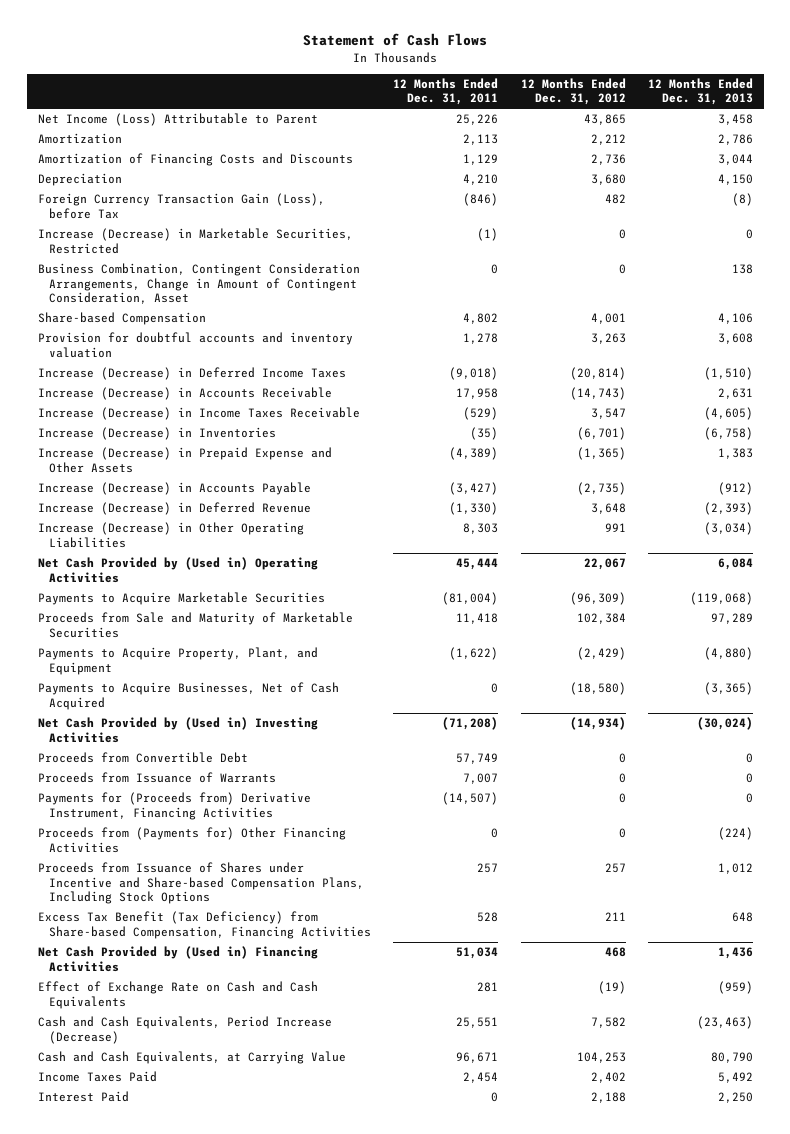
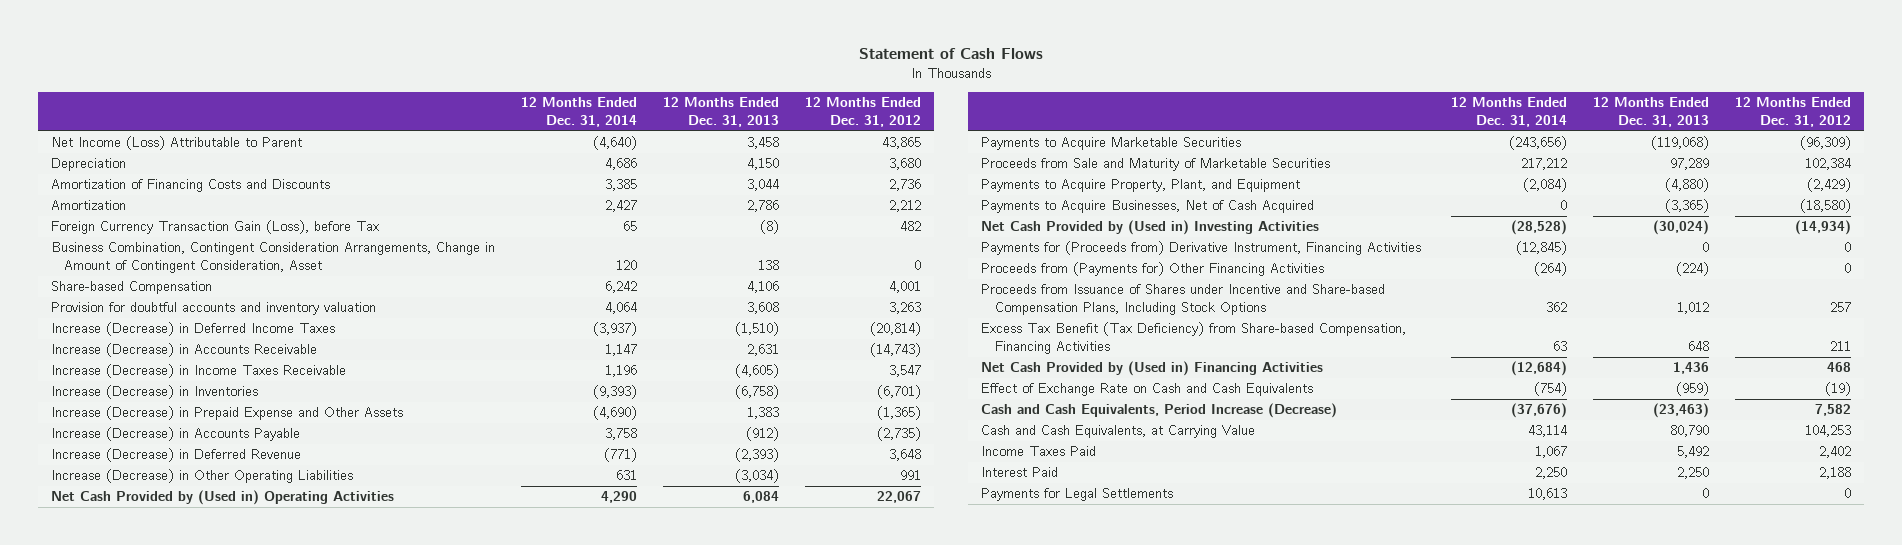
[393,78,499,106] 12 Months Ended Dec. 31, 2011 -> none
none -> [520,97,637,127] 12 Months Ended Dec. 31, 2014
[37,153,353,167] Amortization of Financing Costs and Discounts -> [50,179,330,193] Amortization of Financing Costs and Discounts
[37,133,122,145] Amortization -> [50,200,126,211] Amortization
[37,228,353,254] Increase (Decrease) in Marketable Securities, Restricted -> none
[37,752,248,764] Proceeds from Convertible Debt -> none
[37,772,276,784] Proceeds from Issuance of Warrants -> none
none -> [981,488,1174,502] Payments for Legal Settlements

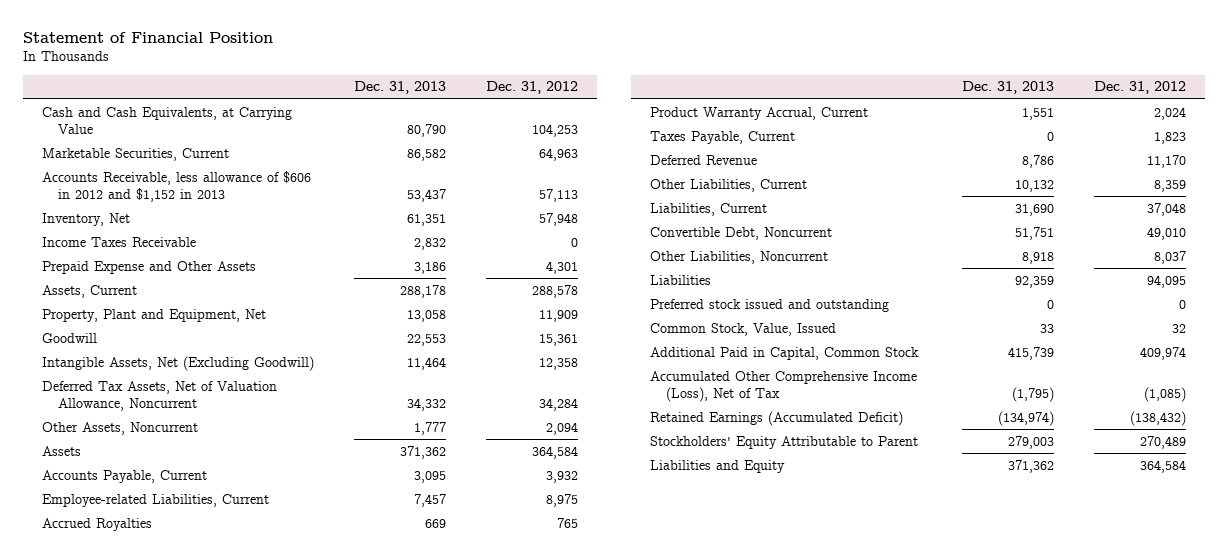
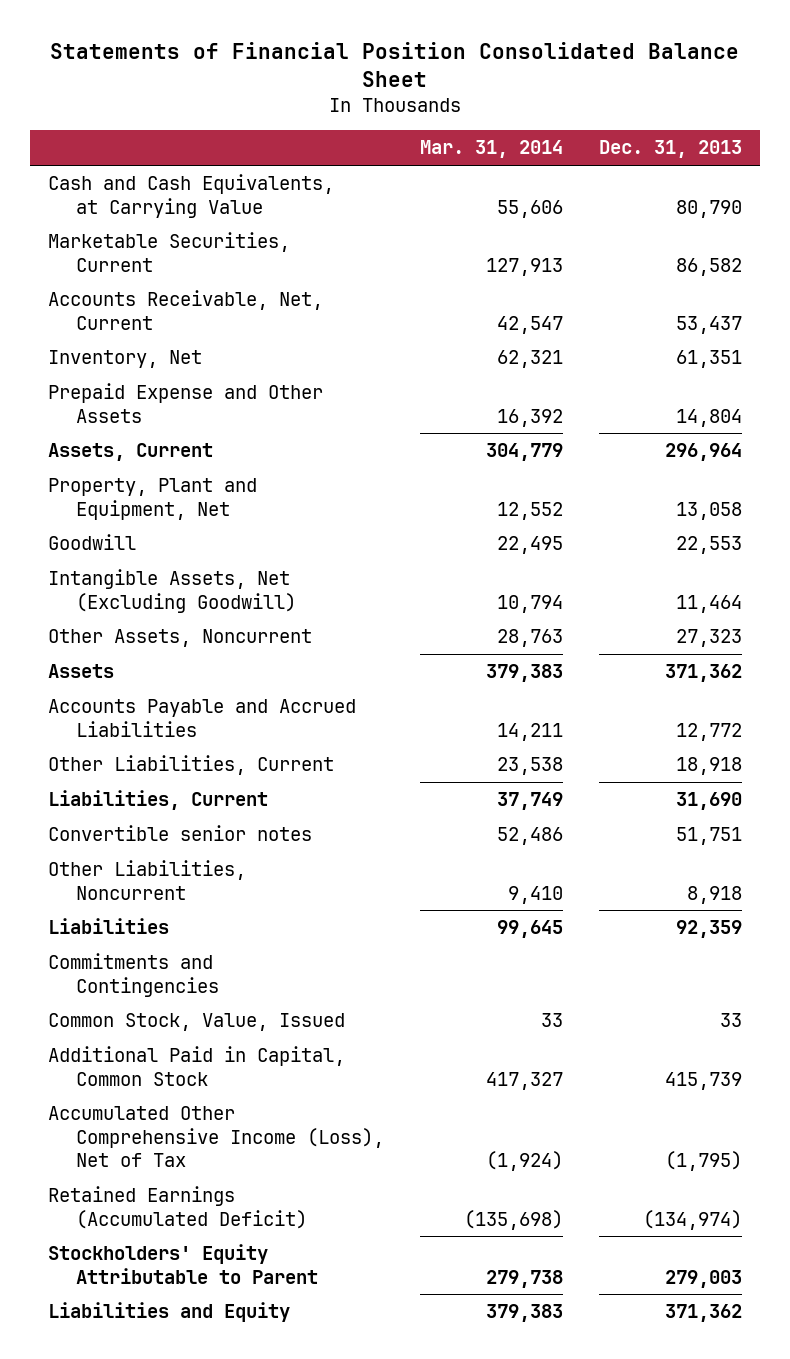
[22,32,273,44] Statement of Financial Position -> [49,41,739,88] Statements of Financial Position Consolidated Balance Sheet
[485,81,578,95] Dec. 31, 2012 -> none
none -> [419,140,563,159] Mar. 31, 2014
[42,170,312,202] Accounts Receivable, less allowance of $606 in 2012 and $1,152 in 2013 -> [47,290,323,330] Accounts Receivable, Net, Current
[42,236,197,247] Income Taxes Receivable -> none
[413,261,446,274] 3,186 -> [675,408,742,427] 14,804
[399,284,446,298] 288,178 -> [664,443,742,462] 296,964
[42,380,278,411] Deferred Tax Assets, Net of Valuation Allowance, Noncurrent -> none
[413,421,446,435] 1,777 -> [675,629,742,648] 27,323
[42,469,208,483] Accounts Payable, Current -> none
[42,493,270,507] Employee-related Liabilities, Current -> none
[42,517,153,531] Accrued Royalties -> none
[650,106,869,120] Product Warranty Accrual, Current -> none
[650,130,796,144] Taxes Payable, Current -> none
[650,154,758,165] Deferred Revenue -> none
none -> [47,699,356,737] Accounts Payable and Accrued Liabilities
[1014,179,1054,192] 10,132 -> [675,757,742,776] 18,918
[650,226,833,240] Convertible Debt, Noncurrent -> [47,825,312,842] Convertible senior notes
[650,298,890,312] Preferred stock issued and outstanding -> none
none -> [47,953,220,997] Commitments and Contingencies

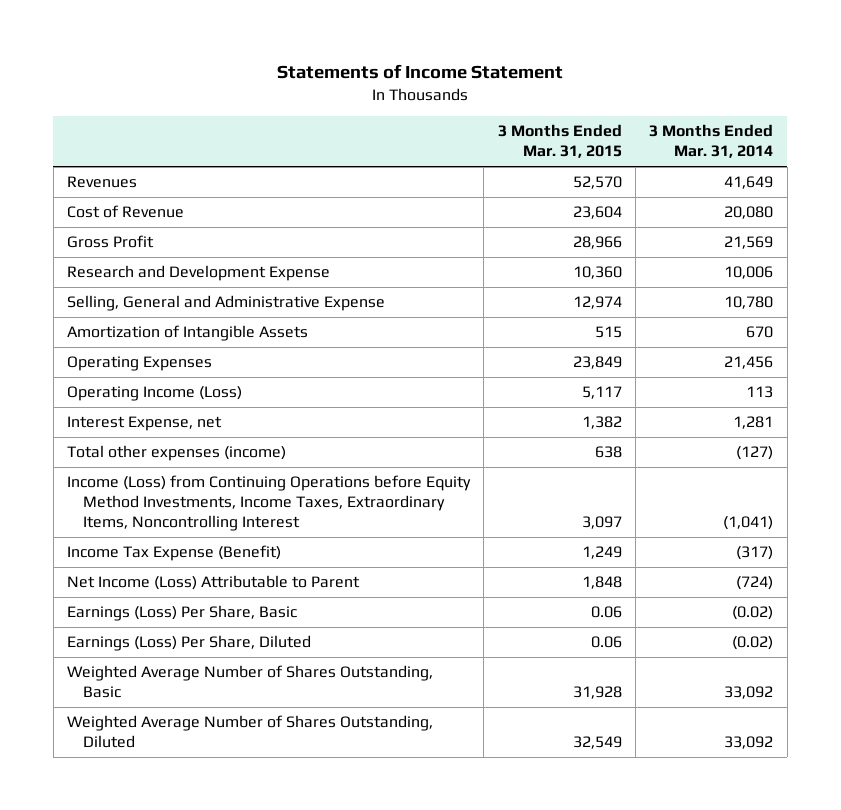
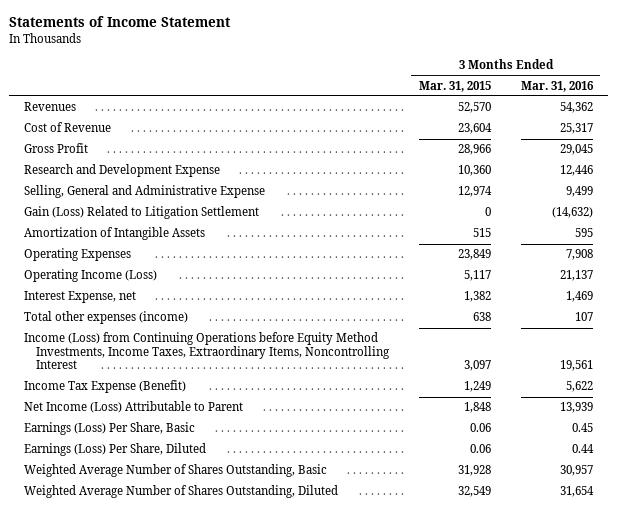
[649,124,774,159] 3 Months Ended Mar. 31, 2014 -> none
none -> [520,80,594,92] Mar. 31, 2016
none -> [24,206,260,220] Gain (Loss) Related to Litigation Settlement

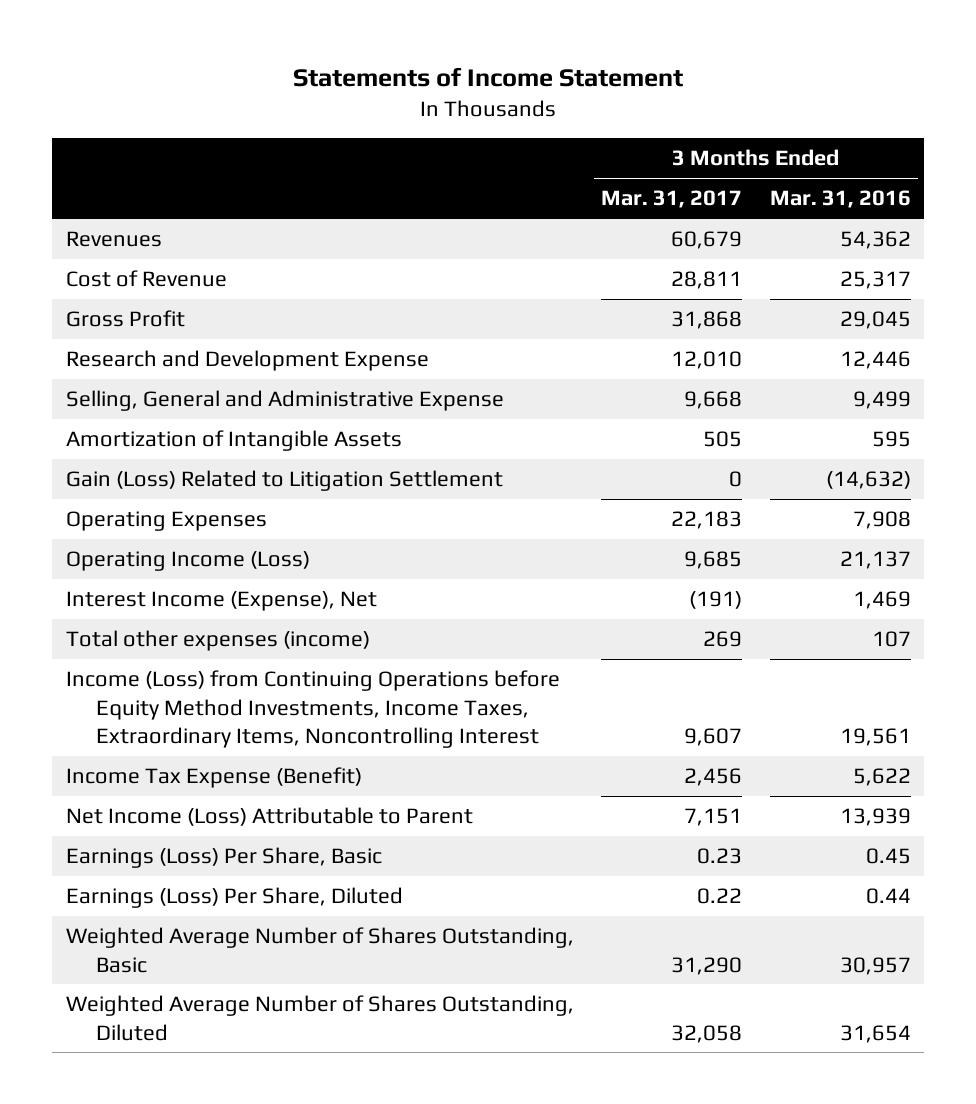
[418,80,491,92] Mar. 31, 2015 -> none
none -> [601,190,743,209] Mar. 31, 2017
[24,206,260,220] Gain (Loss) Related to Litigation Settlement -> [65,470,503,492] Gain (Loss) Related to Litigation Settlement
[24,291,137,304] Interest Expense, net -> [65,591,377,612] Interest Income (Expense), Net

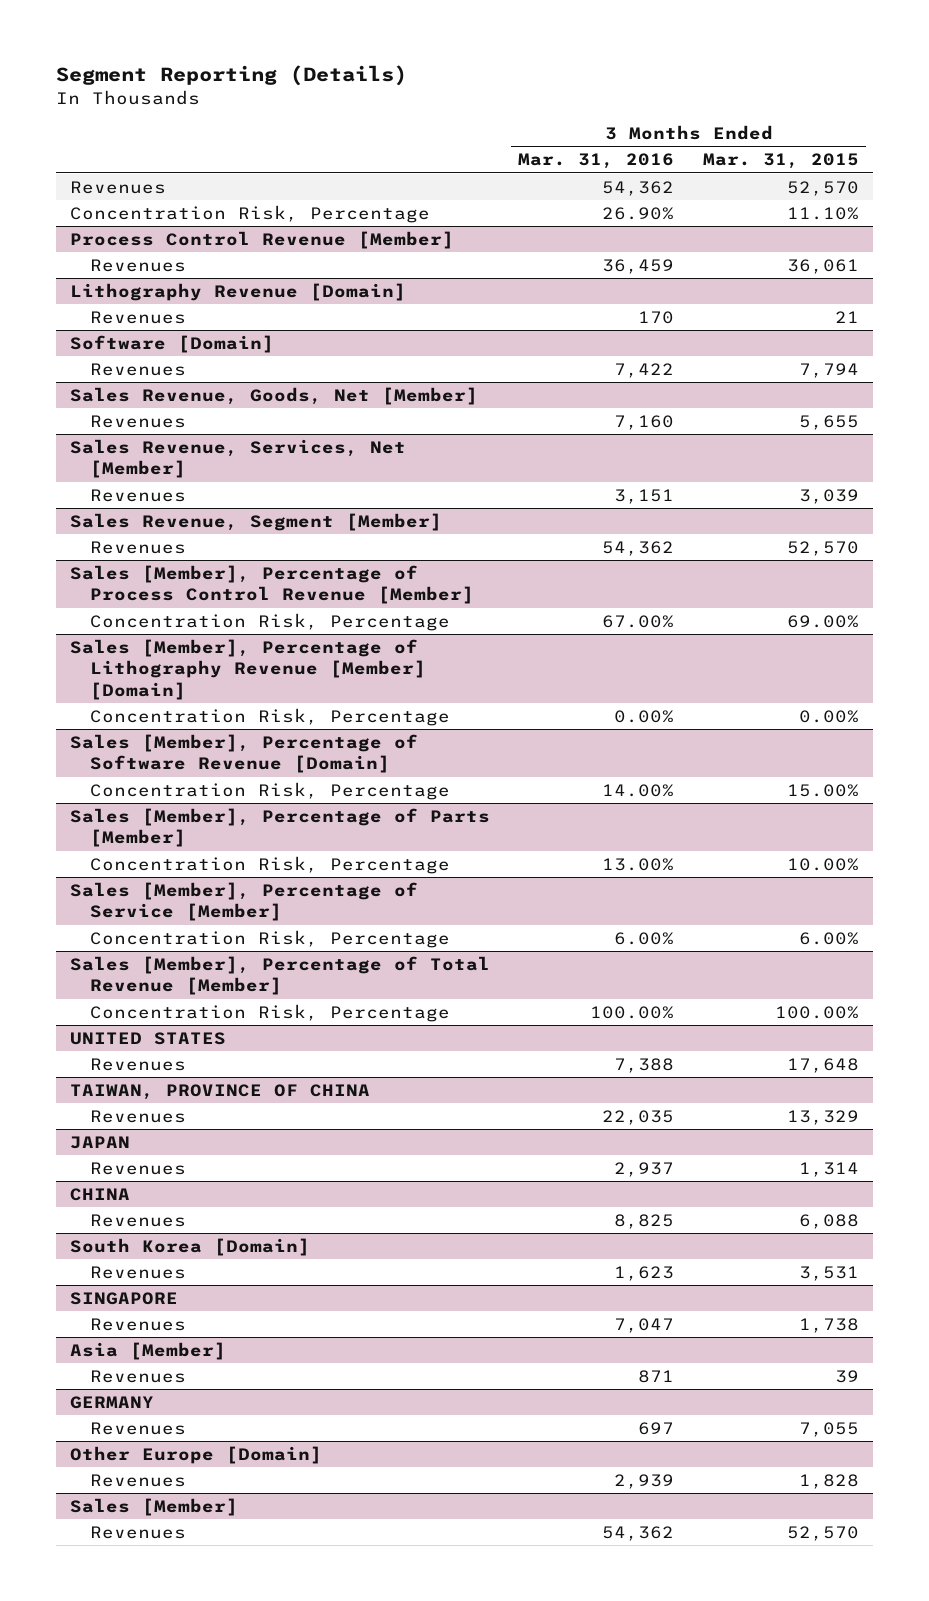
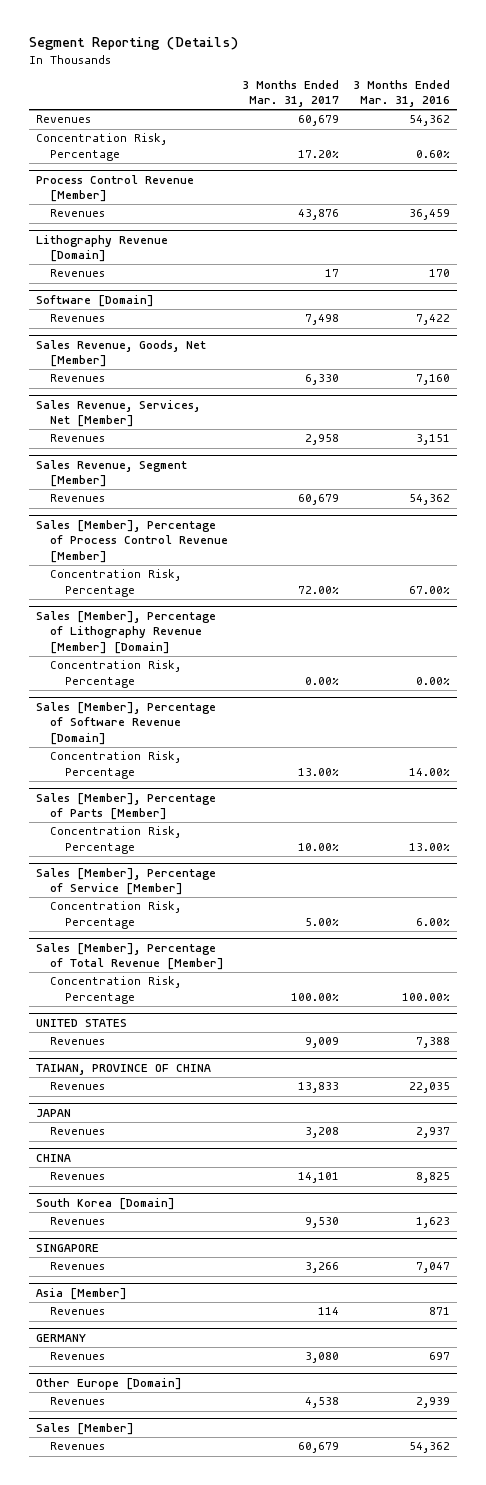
[702,153,859,170] Mar. 31, 2015 -> none
none -> [242,80,340,108] 3 Months Ended Mar. 31, 2017
[602,206,675,220] 26.90% -> [416,149,451,158] 0.60%

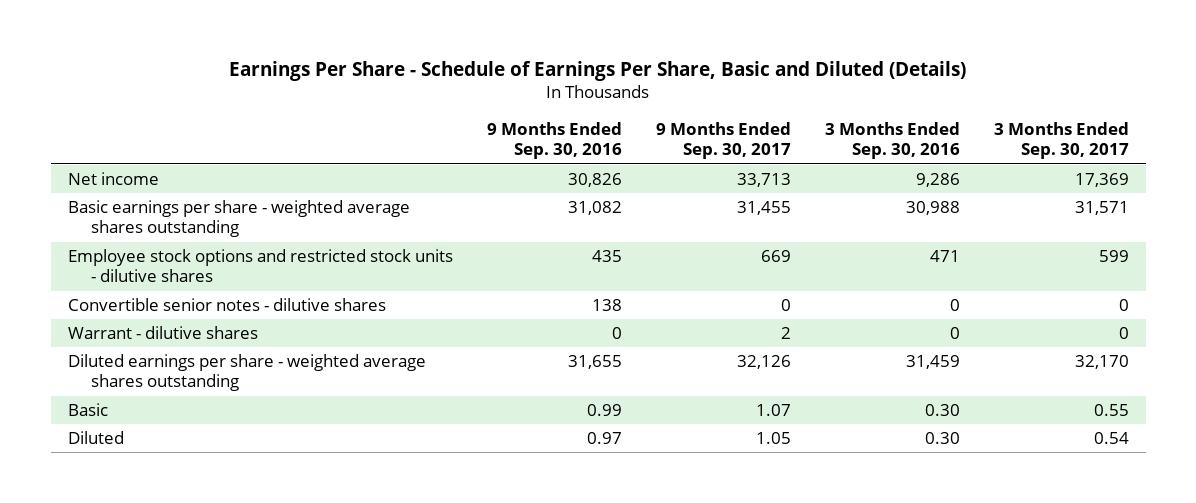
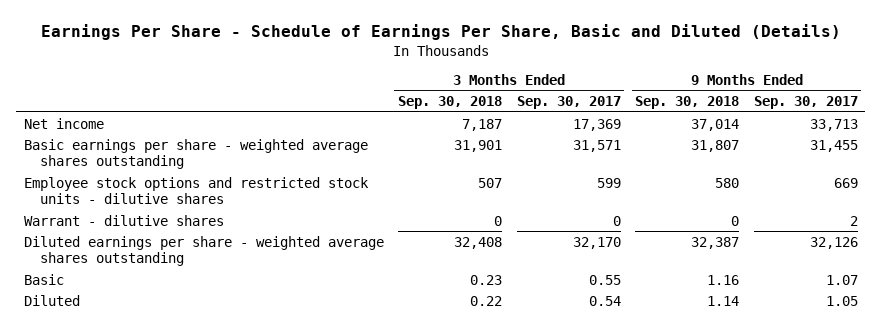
[486,121,622,160] 9 Months Ended Sep. 30, 2016 -> none
[824,121,960,160] 3 Months Ended Sep. 30, 2016 -> none
none -> [398,96,503,110] Sep. 30, 2018
none -> [635,96,740,110] Sep. 30, 2018
[67,297,386,311] Convertible senior notes - dilutive shares -> none

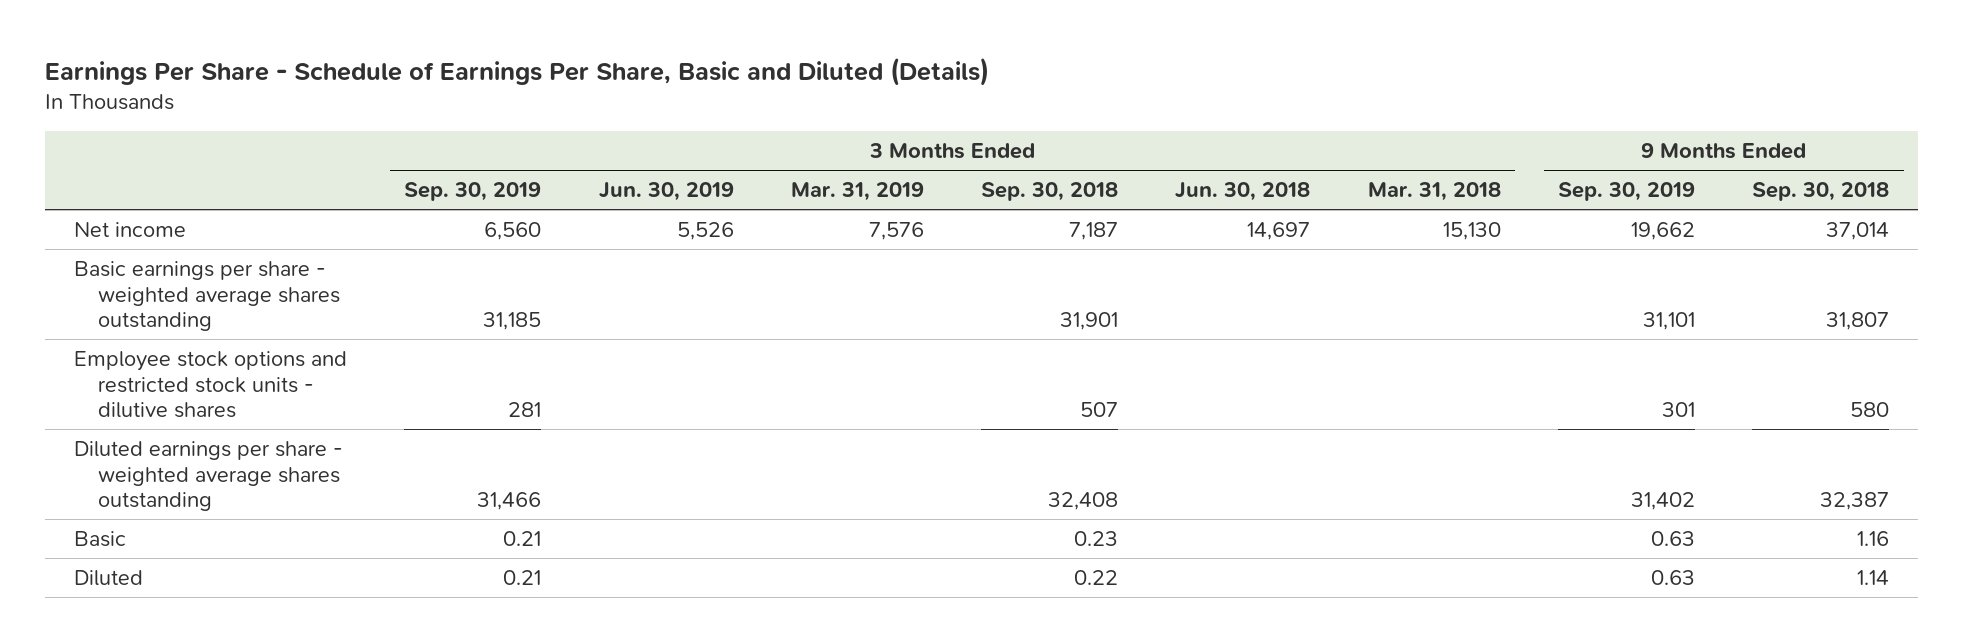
[516,96,621,110] Sep. 30, 2017 -> none
[753,96,858,110] Sep. 30, 2017 -> none
none -> [404,182,542,202] Sep. 30, 2019
none -> [598,182,734,202] Jun. 30, 2019
none -> [790,182,924,202] Mar. 31, 2019
none -> [1175,182,1311,202] Jun. 30, 2018
none -> [1367,182,1501,202] Mar. 31, 2018
none -> [1558,182,1696,202] Sep. 30, 2019
[23,214,224,226] Warrant - dilutive shares -> none

